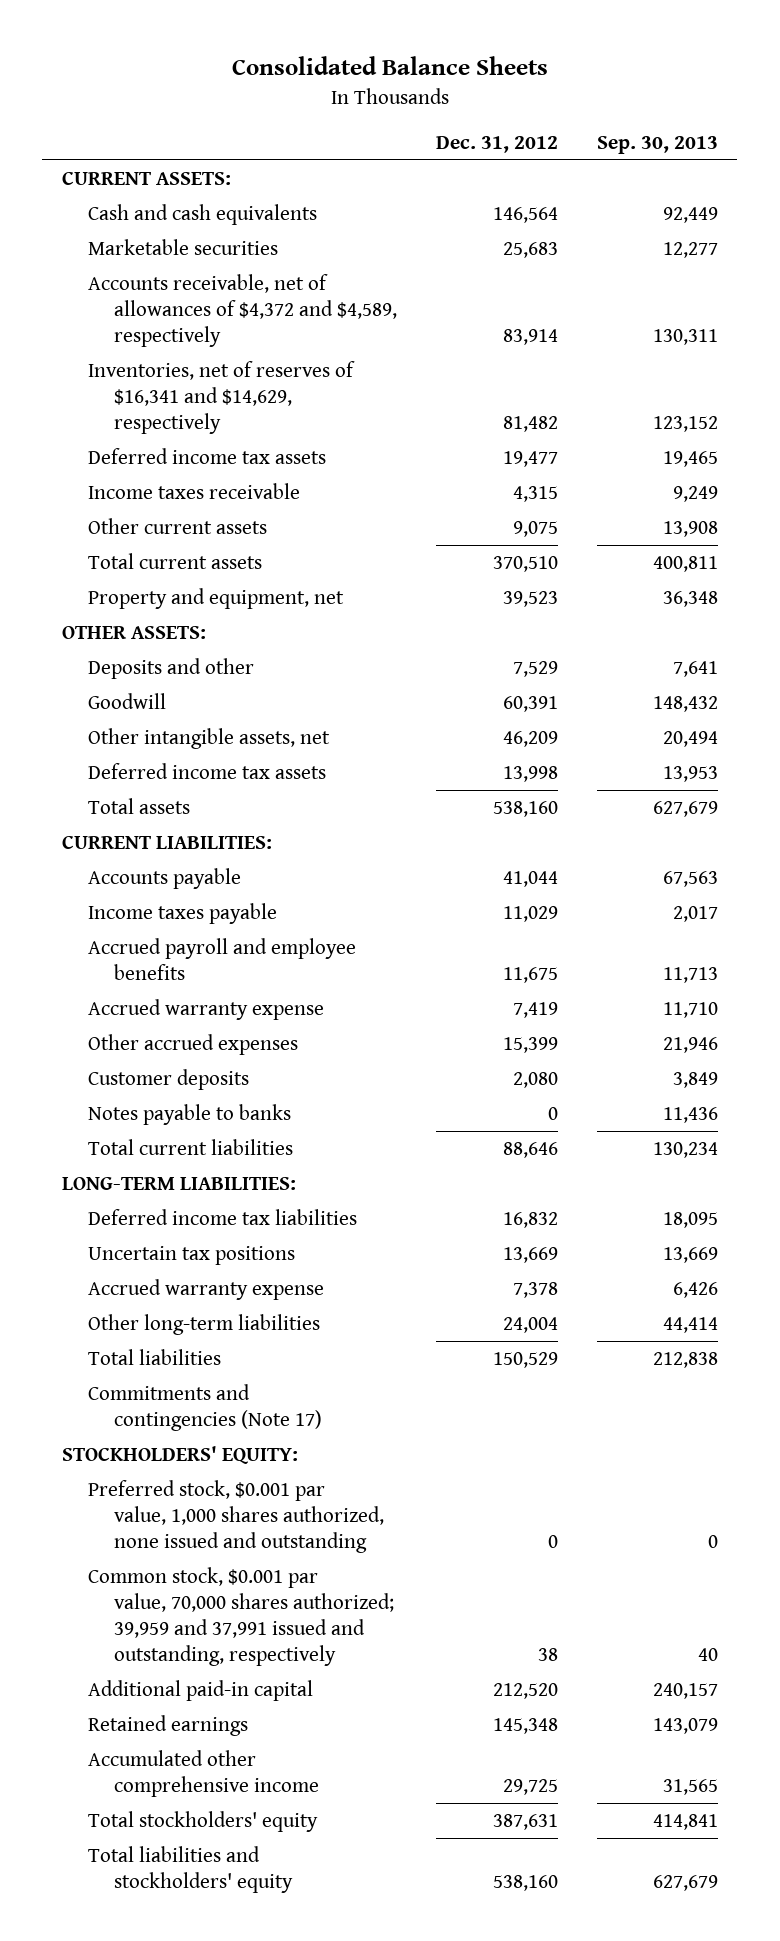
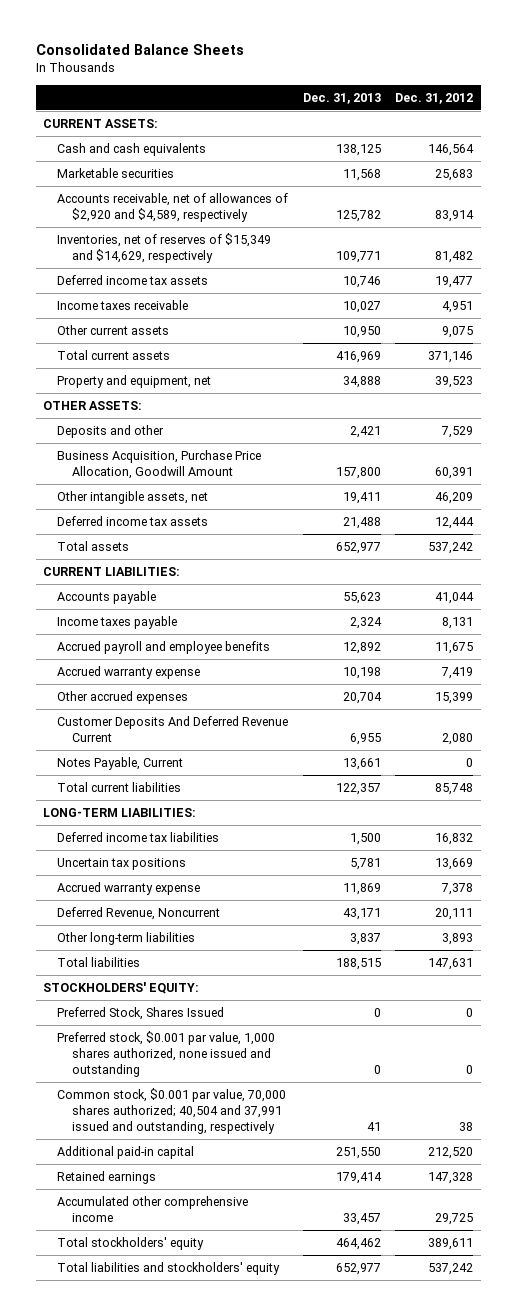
[596,135,718,154] Sep. 30, 2013 -> none
none -> [302,92,381,104] Dec. 31, 2013
[87,273,397,347] Accounts receivable, net of allowances of $4,372 and $4,589, respectively -> [57,193,289,222] Accounts receivable, net of allowances of $2,920 and $4,589, respectively
[87,360,355,434] Inventories, net of reserves of $16,341 and $14,629, respectively -> [57,233,272,263] Inventories, net of reserves of $15,349 and $14,629, respectively
[512,485,558,502] 4,315 -> [442,301,474,314] 4,951
[492,555,558,572] 370,510 -> [428,351,474,364] 371,146
[87,692,166,709] Goodwill -> [57,450,262,479] Business Acquisition, Purchase Price Allocation, Goodwill Amount
[502,765,558,782] 13,998 -> [435,517,475,530] 12,444
[492,800,558,817] 538,160 -> [428,542,474,555] 537,242
[502,905,558,922] 11,029 -> [442,617,474,630] 8,131
[87,1103,291,1125] Notes payable to banks -> none
[87,1068,249,1090] Customer deposits -> [57,716,289,742] Customer Deposits And Deferred Revenue Current
none -> [57,757,184,771] Notes Payable, Current
[502,1141,558,1158] 88,646 -> [435,783,474,796] 85,748
[87,1383,322,1431] Commitments and contingencies (Note 17) -> none
none -> [57,907,221,921] Deferred Revenue, Noncurrent
[502,1316,558,1333] 24,004 -> [442,933,474,946] 3,893
[492,1351,558,1368] 150,529 -> [428,958,474,971] 147,631
none -> [57,1007,225,1021] Preferred Stock, Shares Issued
[87,1566,394,1666] Common stock, $0.001 par value, 70,000 shares authorized; 39,959 and 37,991 issued and outstanding, respectively -> [57,1088,287,1134] Common stock, $0.001 par value, 70,000 shares authorized; 40,504 and 37,991 issued and outstanding, respectively
[492,1717,558,1734] 145,348 -> [428,1172,474,1185] 147,328
[492,1813,558,1830] 387,631 -> [428,1238,474,1251] 389,611
[492,1874,558,1891] 538,160 -> [428,1263,474,1276] 537,242

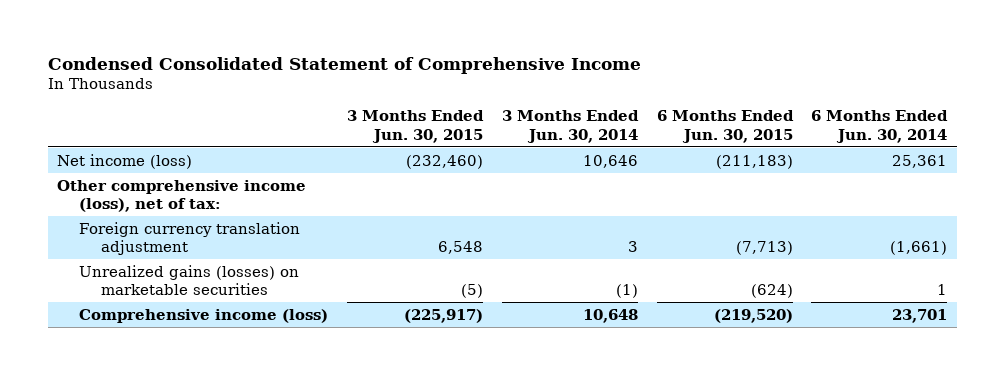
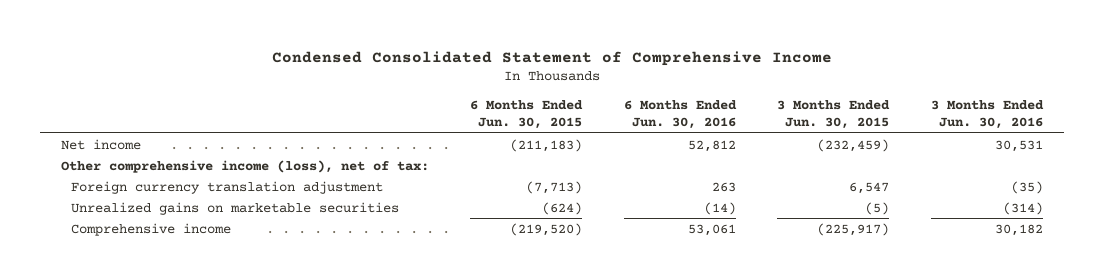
[501,110,639,143] 3 Months Ended Jun. 30, 2014 -> none
[811,110,949,143] 6 Months Ended Jun. 30, 2014 -> none
none -> [623,99,737,130] 6 Months Ended Jun. 30, 2016
none -> [930,99,1044,130] 3 Months Ended Jun. 30, 2016
[57,153,193,169] Net income (loss) -> [60,138,141,150] Net income
[405,154,483,169] (232,460) -> [817,138,890,152] (232,459)
[437,240,483,254] 6,548 -> [849,181,890,194] 6,547
[78,264,299,295] Unrealized gains (losses) on marketable securities -> [71,201,400,215] Unrealized gains on marketable securities
[78,308,328,323] Comprehensive income (loss) -> [71,222,232,236] Comprehensive income

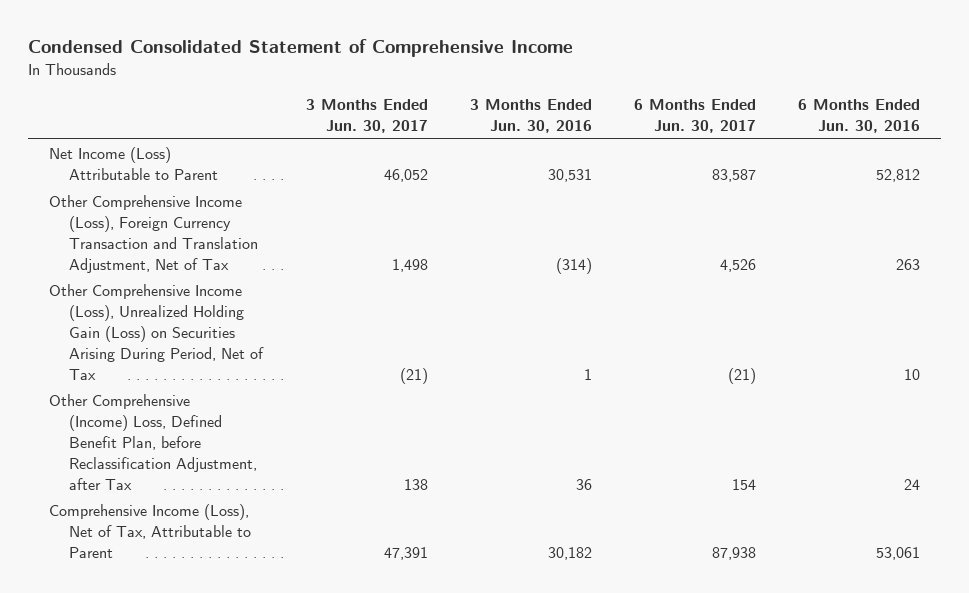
[470,99,584,130] 6 Months Ended Jun. 30, 2015 -> none
[777,99,891,130] 3 Months Ended Jun. 30, 2015 -> none
none -> [305,99,428,134] 3 Months Ended Jun. 30, 2017
none -> [633,99,756,134] 6 Months Ended Jun. 30, 2017
[60,159,429,173] Other comprehensive income (loss), net of tax: -> none
[60,138,141,150] Net income -> [49,147,219,180] Net Income (Loss) Attributable to Parent
[71,180,384,194] Foreign currency translation adjustment -> [49,195,259,273] Other Comprehensive Income (Loss), Foreign Currency Transaction and Translation Adjustment, Net of Tax
[1010,180,1043,194] (35) -> [555,257,592,274] (314)
[71,201,400,215] Unrealized gains on marketable securities -> [49,284,265,380] Other Comprehensive Income (Loss), Unrealized Holding Gain (Loss) on Securities Arising During Period, Net of Tax
[703,201,736,215] (14) -> [903,368,920,380] 10
[1002,201,1043,215] (314) -> [583,368,592,380] 1
none -> [49,394,258,490] Other Comprehensive (Income) Loss, Defined Benefit Plan, before Reclassification Adjustment, after Tax
[71,222,232,236] Comprehensive income -> [49,504,252,558] Comprehensive Income (Loss), Net of Tax, Attributable to Parent

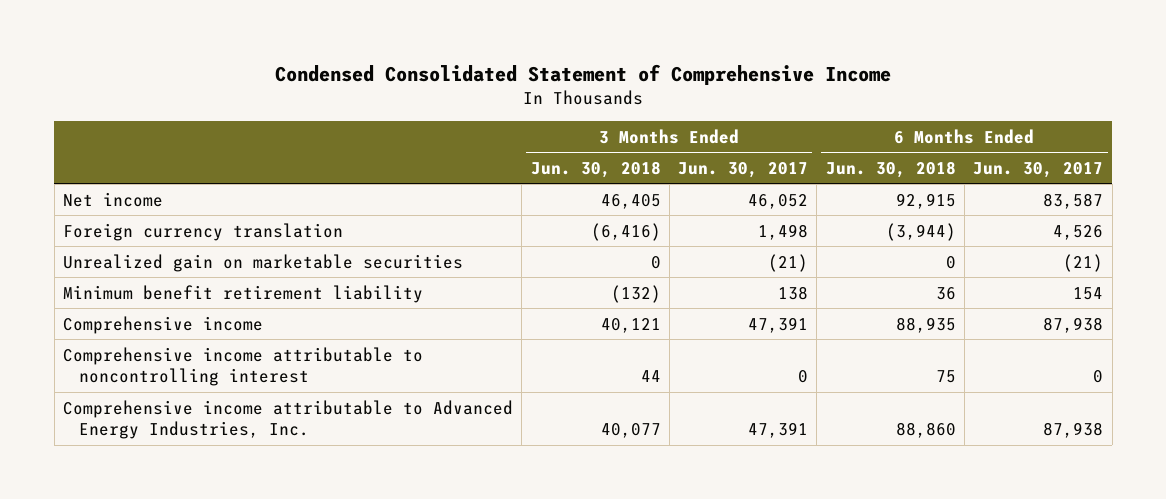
[469,99,592,134] 3 Months Ended Jun. 30, 2016 -> none
[797,99,920,134] 6 Months Ended Jun. 30, 2016 -> none
none -> [530,160,661,178] Jun. 30, 2018
none -> [825,160,956,178] Jun. 30, 2018
[49,147,219,180] Net Income (Loss) Attributable to Parent -> [62,191,163,207] Net income
[49,195,259,273] Other Comprehensive Income (Loss), Foreign Currency Transaction and Translation Adjustment, Net of Tax -> [62,222,343,241] Foreign currency translation
[49,284,265,380] Other Comprehensive Income (Loss), Unrealized Holding Gain (Loss) on Securities Arising During Period, Net of Tax -> [62,253,463,272] Unrealized gain on marketable securities
[49,394,258,490] Other Comprehensive (Income) Loss, Defined Benefit Plan, before Reclassification Adjustment, after Tax -> [62,284,423,303] Minimum benefit retirement liability
none -> [62,315,263,334] Comprehensive income
none -> [62,346,423,387] Comprehensive income attributable to noncontrolling interest
[49,504,252,558] Comprehensive Income (Loss), Net of Tax, Attributable to Parent -> [62,399,513,440] Comprehensive income attributable to Advanced Energy Industries, Inc.

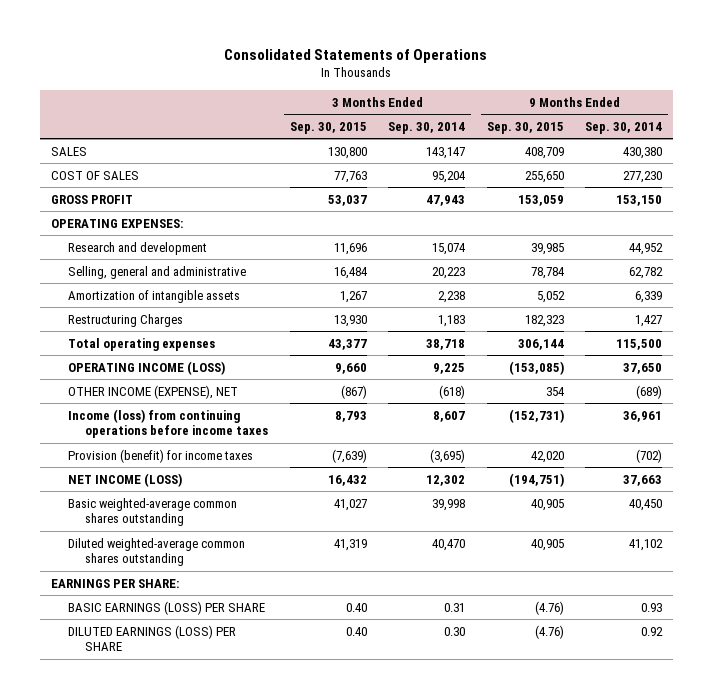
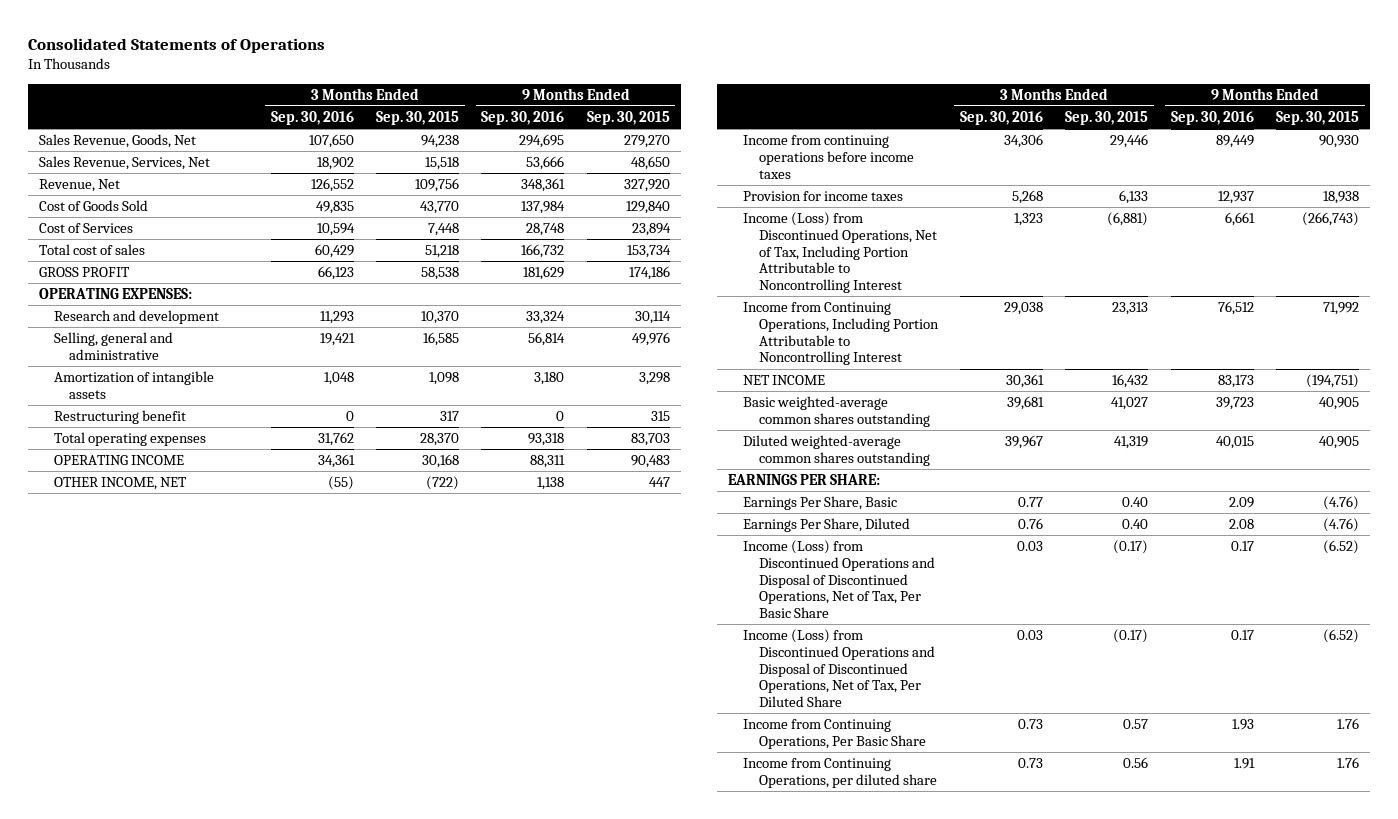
[388,121,466,134] Sep. 30, 2014 -> none
[585,121,663,134] Sep. 30, 2014 -> none
none -> [270,111,354,126] Sep. 30, 2016
none -> [481,111,565,126] Sep. 30, 2016
[50,146,87,156] SALES -> none
none -> [38,134,196,149] Sales Revenue, Goods, Net
none -> [38,156,210,171] Sales Revenue, Services, Net
none -> [38,179,120,193] Revenue, Net
none -> [38,200,148,212] Cost of Goods Sold
none -> [38,223,133,234] Cost of Services
[50,170,139,180] COST OF SALES -> [38,244,145,256] Total cost of sales
[333,170,367,183] 77,763 -> [425,245,460,259] 51,218
[524,170,564,183] 255,650 -> [626,245,671,259] 153,734
[327,194,367,206] 53,037 -> [421,267,460,281] 58,538
[517,194,564,206] 153,059 -> [628,266,670,281] 174,186
[333,242,367,255] 11,696 -> [421,311,460,325] 10,370
[530,242,564,255] 39,985 -> [634,311,671,325] 30,114
[333,266,368,279] 16,484 -> [423,332,460,347] 16,585
[530,266,565,279] 78,784 -> [631,332,670,347] 49,976
[339,290,367,303] 1,267 -> [429,372,460,386] 1,098
[536,290,565,303] 5,052 -> [638,372,670,386] 3,298
[67,313,183,327] Restructuring Charges -> [54,410,187,425] Restructuring benefit
[333,314,367,327] 13,930 -> [440,411,460,422] 317
[524,314,564,327] 182,323 -> [650,411,670,422] 315
[327,338,367,350] 43,377 -> [420,433,460,447] 28,370
[517,338,564,350] 306,144 -> [630,433,670,447] 83,703
[67,360,225,375] OPERATING INCOME (LOSS) -> [54,455,185,466] OPERATING INCOME
[334,362,367,374] 9,660 -> [422,454,460,469] 30,168
[508,360,564,375] (153,085) -> [630,455,670,469] 90,483
[67,384,238,399] OTHER INCOME (EXPENSE), NET -> [54,477,188,491] OTHER INCOME, NET
[340,384,367,399] (867) -> [426,476,460,491] (722)
[545,386,565,396] 354 -> [648,477,670,488] 447
[67,408,269,439] Income (loss) from continuing operations before income taxes -> [743,135,914,179] Income from continuing operations before income taxes
[334,410,367,422] 8,793 -> [1110,134,1149,149] 29,446
[508,408,564,423] (152,731) -> [1319,135,1360,149] 90,930
[67,448,253,463] Provision (benefit) for income taxes -> [743,191,904,202] Provision for income taxes
[331,448,367,463] (7,639) -> [1119,190,1149,205] 6,133
[530,450,564,463] 42,020 -> [1323,191,1360,205] 18,938
none -> [743,212,937,294] Income (Loss) from Discontinued Operations, Net of Tax, Including Portion Attributable to Noncontrolling Interest
none -> [743,302,939,366] Income from Continuing Operations, Including Portion Attributable to Noncontrolling Interest
[67,472,182,487] NET INCOME (LOSS) -> [743,375,826,386] NET INCOME
none -> [743,496,898,511] Earnings Per Share, Basic
none -> [743,518,911,533] Earnings Per Share, Diluted
none -> [743,540,935,619] Income (Loss) from Discontinued Operations and Disposal of Discontinued Operations, Net of Tax, Per Basic Share
none -> [743,629,935,708] Income (Loss) from Discontinued Operations and Disposal of Discontinued Operations, Net of Tax, Per Diluted Share
[67,600,265,615] BASIC EARNINGS (LOSS) PER SHARE -> [743,719,926,749] Income from Continuing Operations, Per Basic Share
[345,602,367,612] 0.40 -> [1123,719,1149,730] 0.57
[534,600,564,615] (4.76) -> [1337,718,1360,730] 1.76
[67,624,236,652] DILUTED EARNINGS (LOSS) PER SHARE -> [743,758,937,788] Income from Continuing Operations, per diluted share
[345,626,367,636] 0.40 -> [1123,757,1149,769] 0.56
[534,624,564,639] (4.76) -> [1337,757,1360,769] 1.76

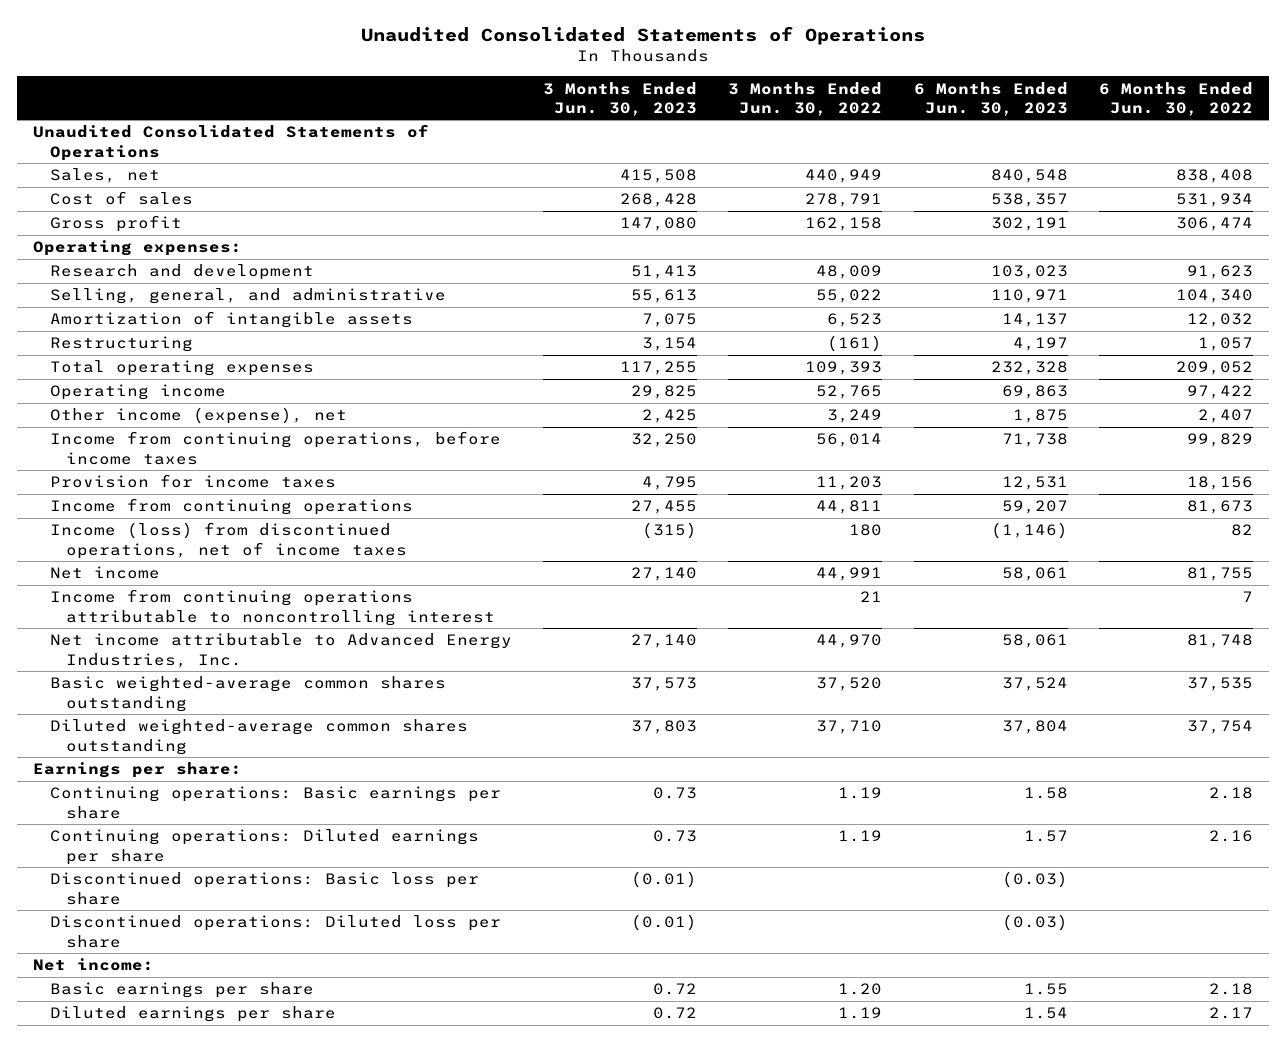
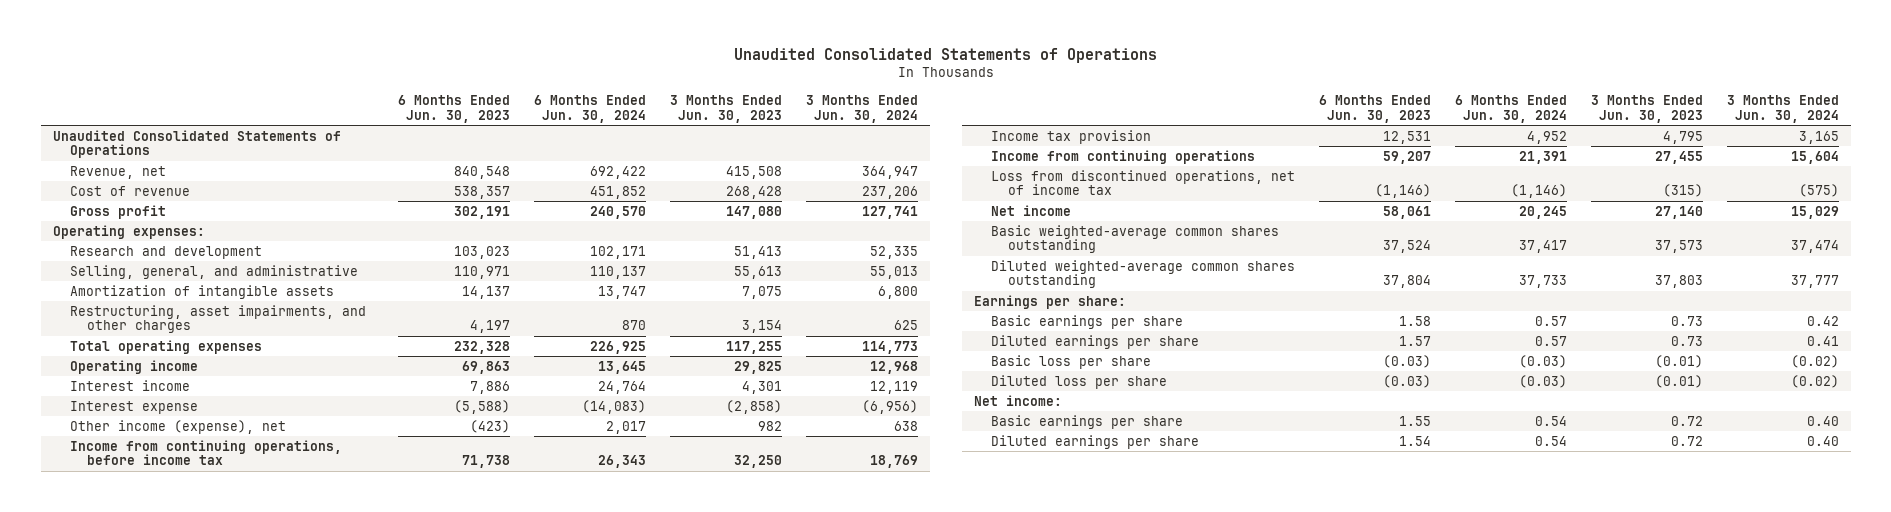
[728,81,883,116] 3 Months Ended Jun. 30, 2022 -> none
[1098,81,1253,116] 6 Months Ended Jun. 30, 2022 -> none
none -> [533,94,646,123] 6 Months Ended Jun. 30, 2024
none -> [805,94,918,123] 3 Months Ended Jun. 30, 2024
[49,168,160,184] Sales, net -> [69,165,166,179] Revenue, net
[49,191,193,206] Cost of sales -> [69,185,190,196] Cost of revenue
[49,336,193,353] Restructuring -> [69,304,366,334] Restructuring, asset impairments, and other charges
none -> [69,379,190,391] Interest income
none -> [69,400,198,414] Interest expense
[642,409,698,424] 2,425 -> [757,420,782,431] 982
[1012,409,1068,424] 1,875 -> [469,419,510,433] (423)
[49,431,501,465] Income from continuing operations, before income taxes -> [69,439,342,466] Income from continuing operations, before income tax
[49,474,336,489] Provision for income taxes -> [990,129,1151,144] Income tax provision
[49,522,408,559] Income (loss) from discontinued operations, net of income taxes -> [990,169,1295,196] Loss from discontinued operations, net of income tax
[49,589,496,626] Income from continuing operations attributable to noncontrolling interest -> none
[49,633,512,668] Net income attributable to Advanced Energy Industries, Inc. -> none
[49,786,501,819] Continuing operations: Basic earnings per share -> [990,314,1183,329] Basic earnings per share
[49,829,479,865] Continuing operations: Diluted earnings per share -> [990,334,1199,349] Diluted earnings per share
[49,872,479,905] Discontinued operations: Basic loss per share -> [990,354,1151,369] Basic loss per share
[49,915,501,948] Discontinued operations: Diluted loss per share -> [990,374,1167,389] Diluted loss per share

